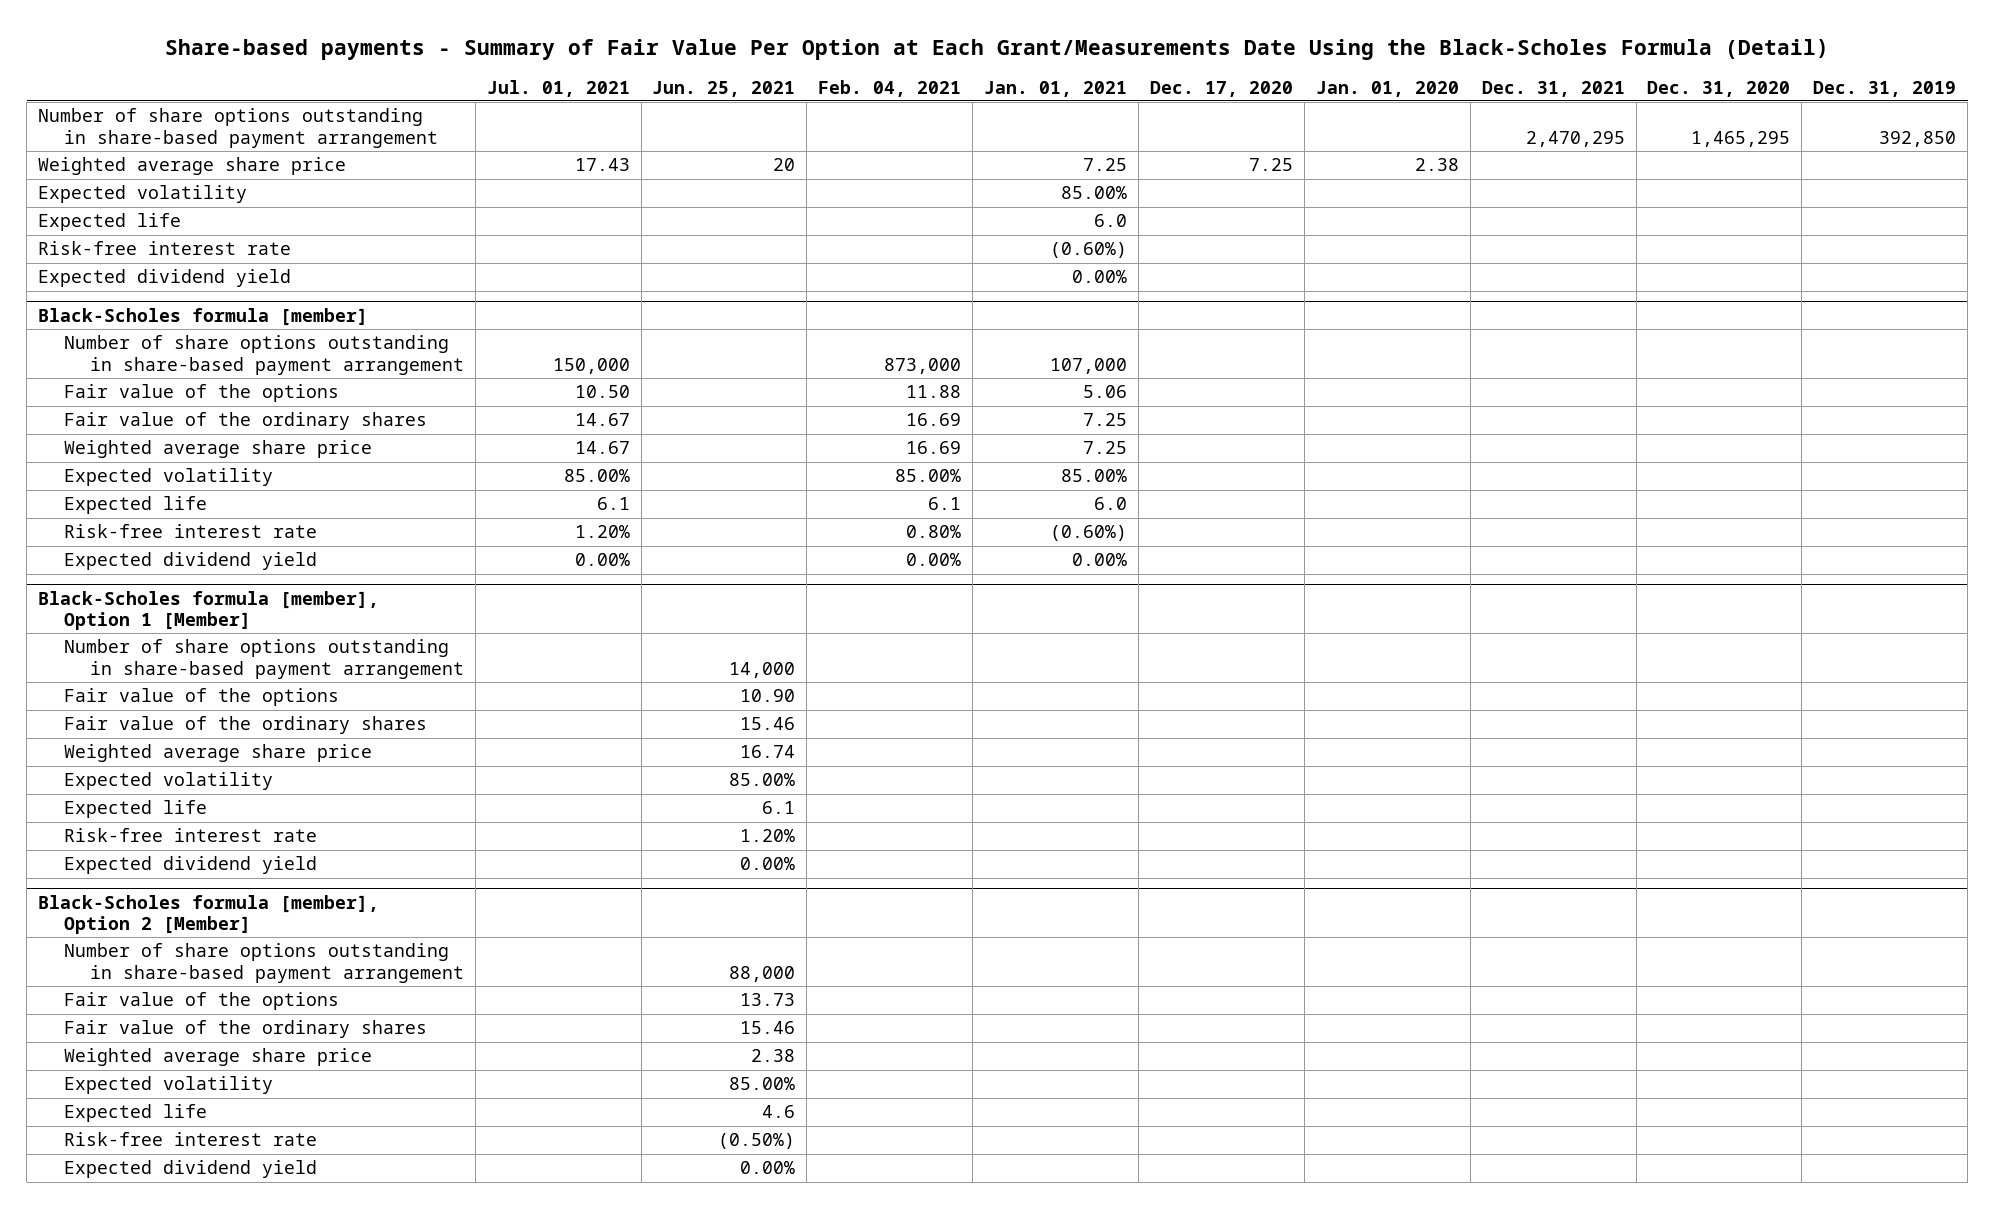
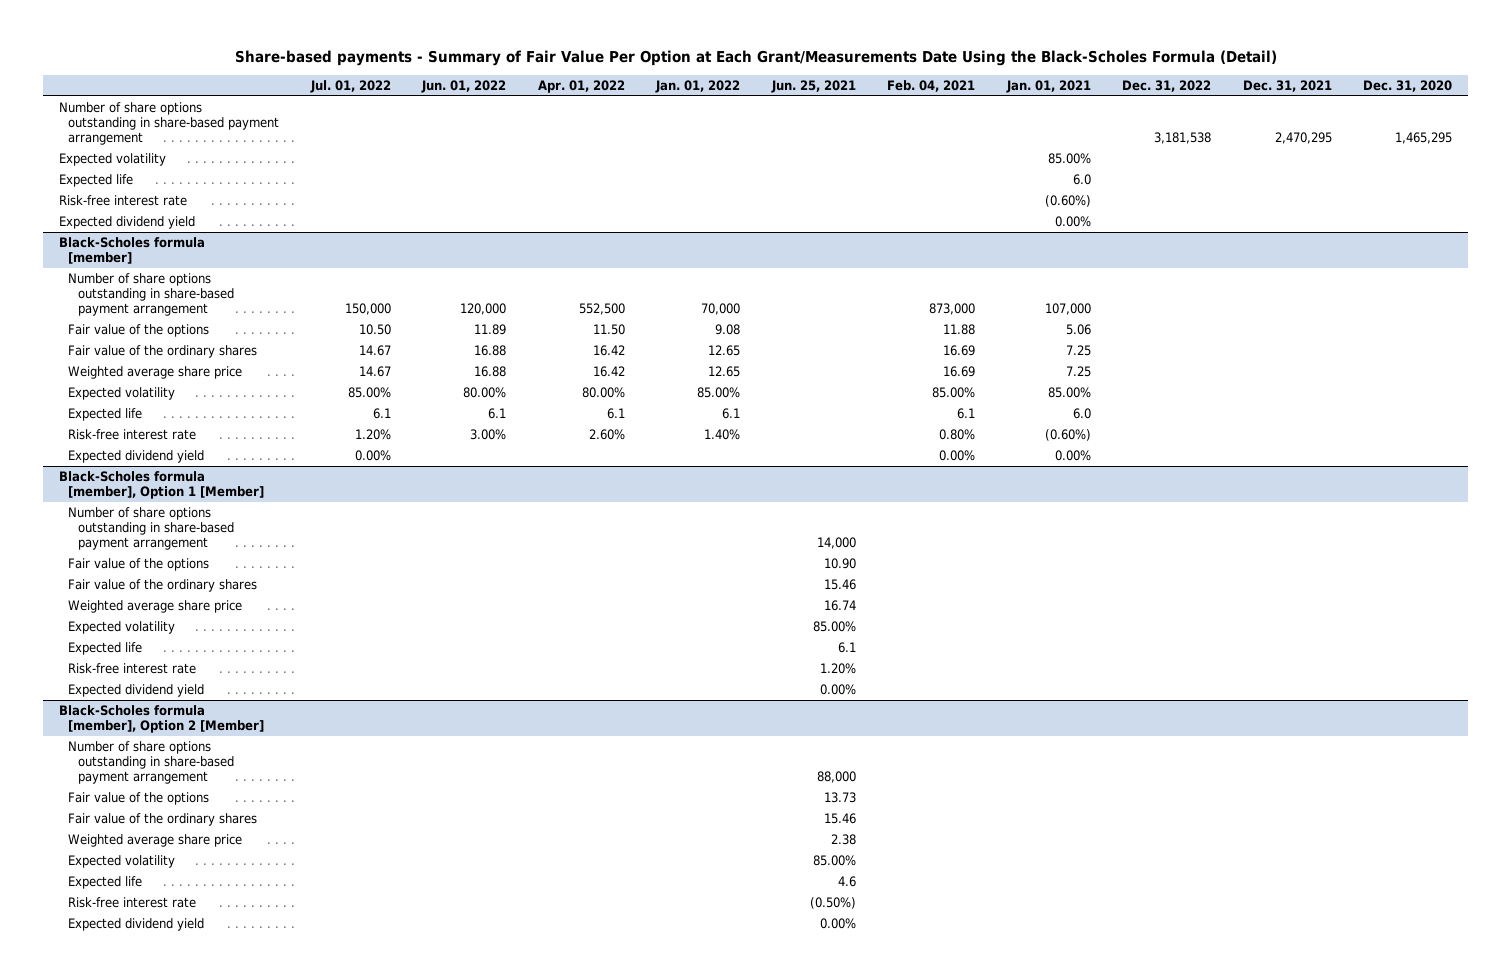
[486,79,630,97] Jul. 01, 2021 -> none
[1149,80,1293,97] Dec. 17, 2020 -> none
[1315,80,1459,97] Jan. 01, 2020 -> none
[1813,80,1957,97] Dec. 31, 2019 -> none
none -> [309,79,391,93] Jul. 01, 2022
none -> [421,79,507,93] Jun. 01, 2022
none -> [537,79,625,93] Apr. 01, 2022
none -> [655,79,741,93] Jan. 01, 2022
none -> [1122,79,1212,92] Dec. 31, 2022
[38,157,347,176] Weighted average share price -> none

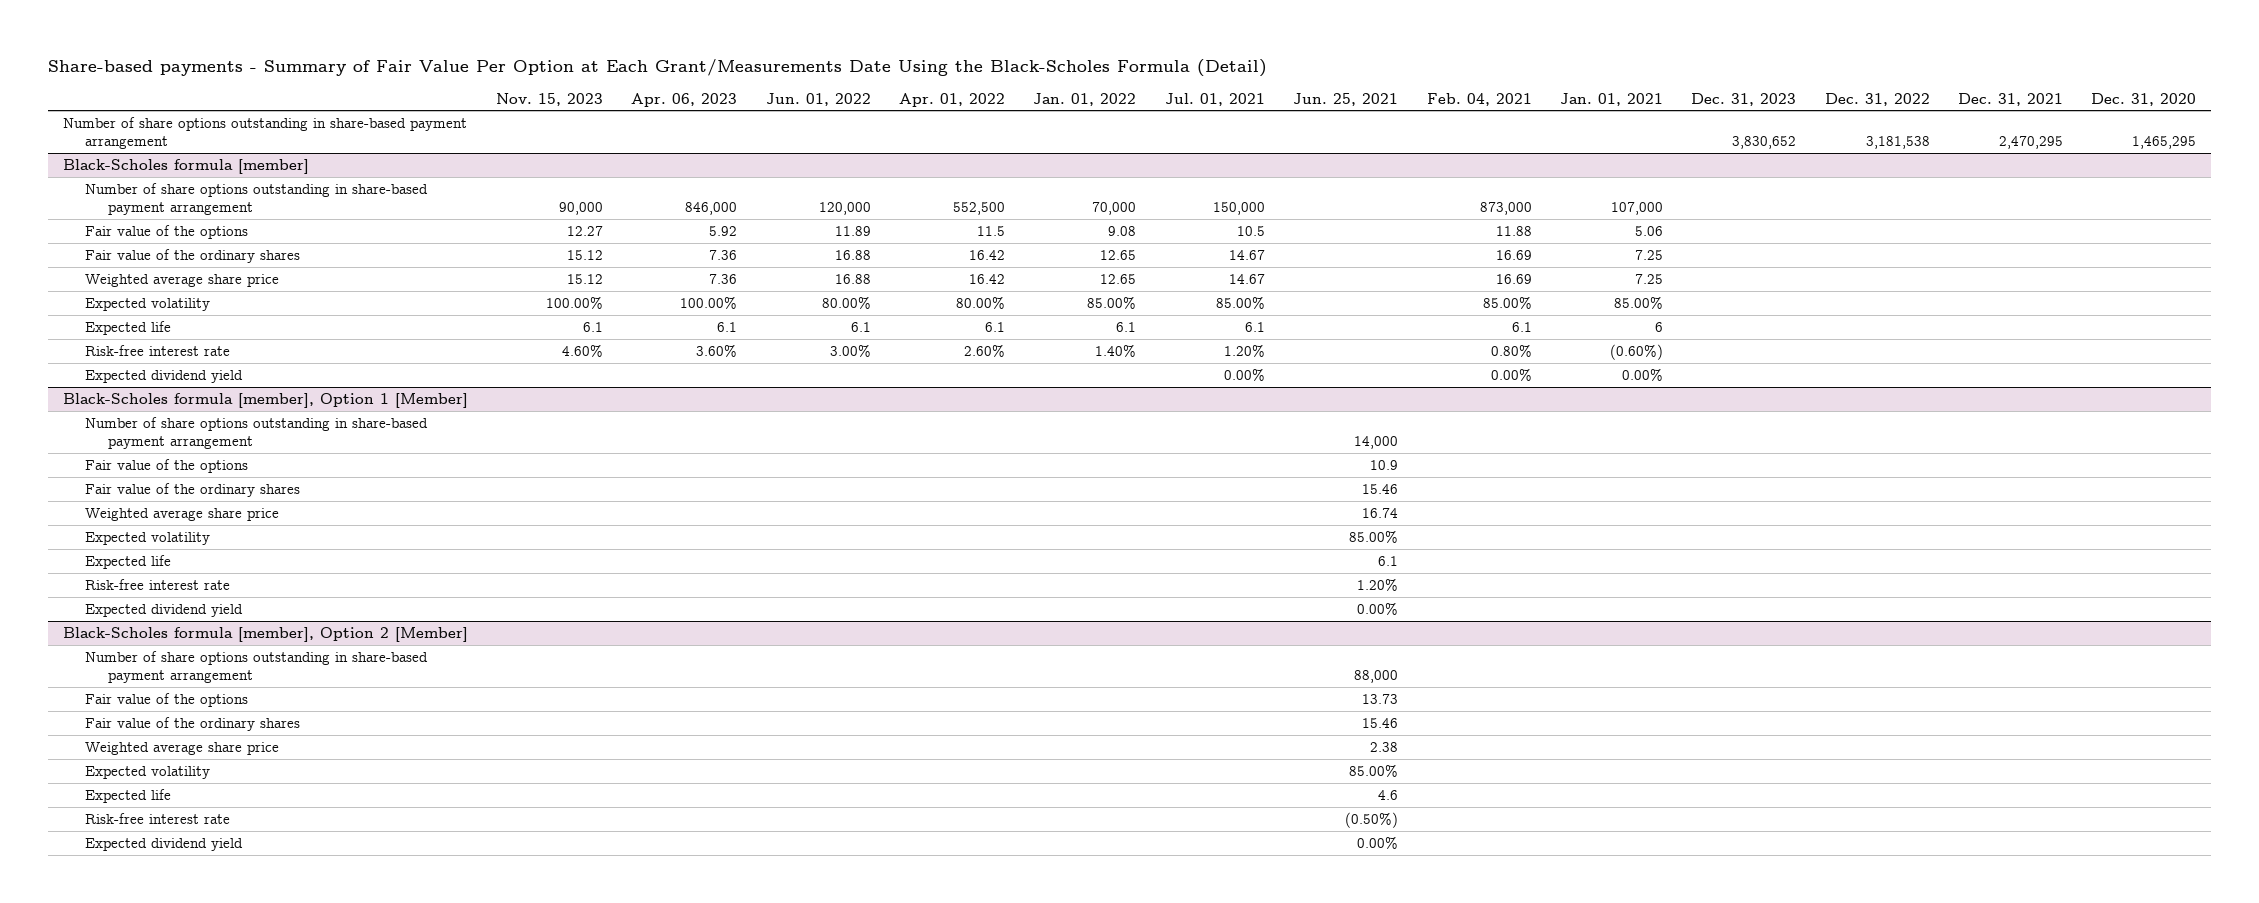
[309,79,391,93] Jul. 01, 2022 -> none
none -> [496,92,604,106] Nov. 15, 2023
none -> [631,92,738,107] Apr. 06, 2023
none -> [1164,92,1265,106] Jul. 01, 2021
none -> [1691,92,1797,106] Dec. 31, 2023
[58,152,166,166] Expected volatility -> none
[58,173,133,187] Expected life -> none
[58,194,187,206] Risk-free interest rate -> none
[58,215,195,229] Expected dividend yield -> none
[592,323,625,335] 11.50 -> [977,225,1006,236] 11.5
[1072,407,1091,419] 6.0 -> [1654,321,1663,332] 6
[823,557,856,569] 10.90 -> [1370,459,1399,470] 10.9

